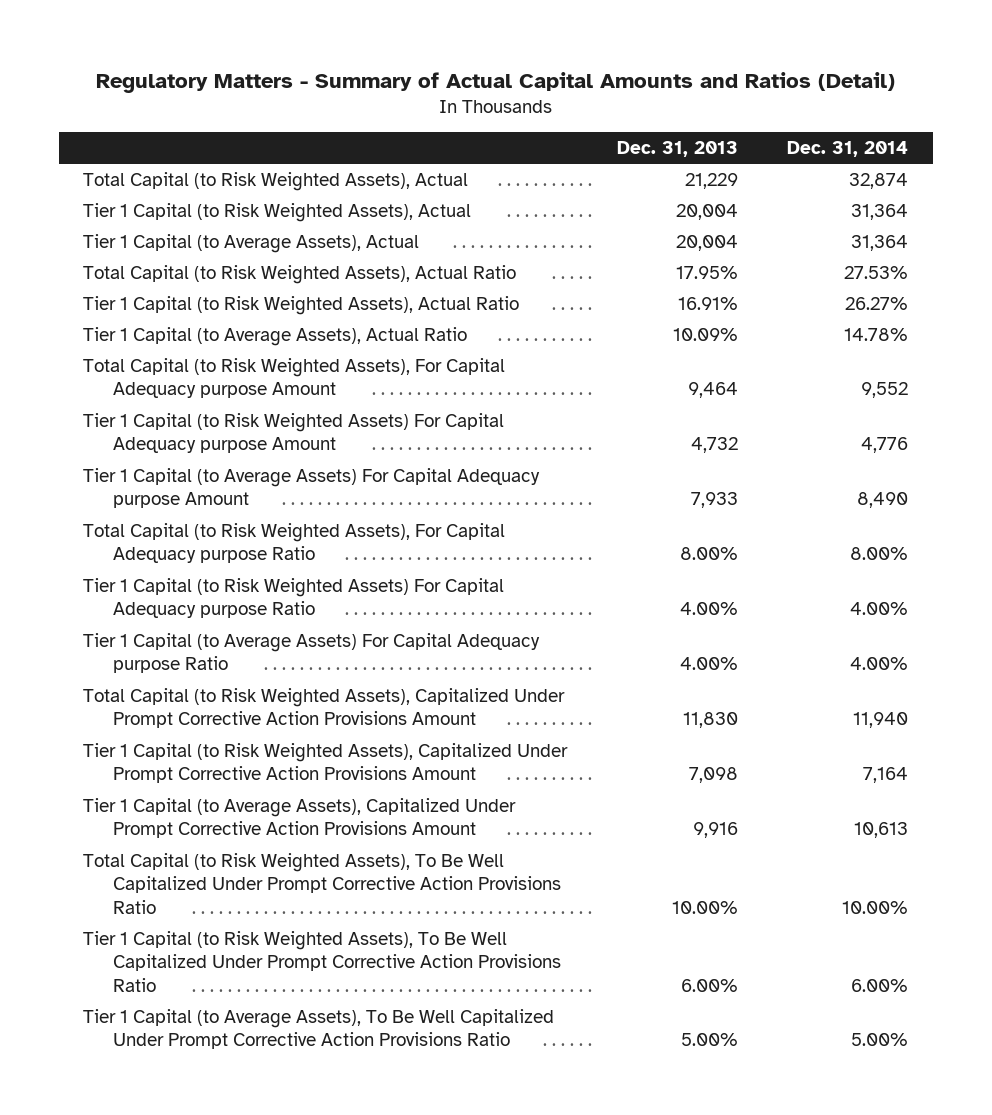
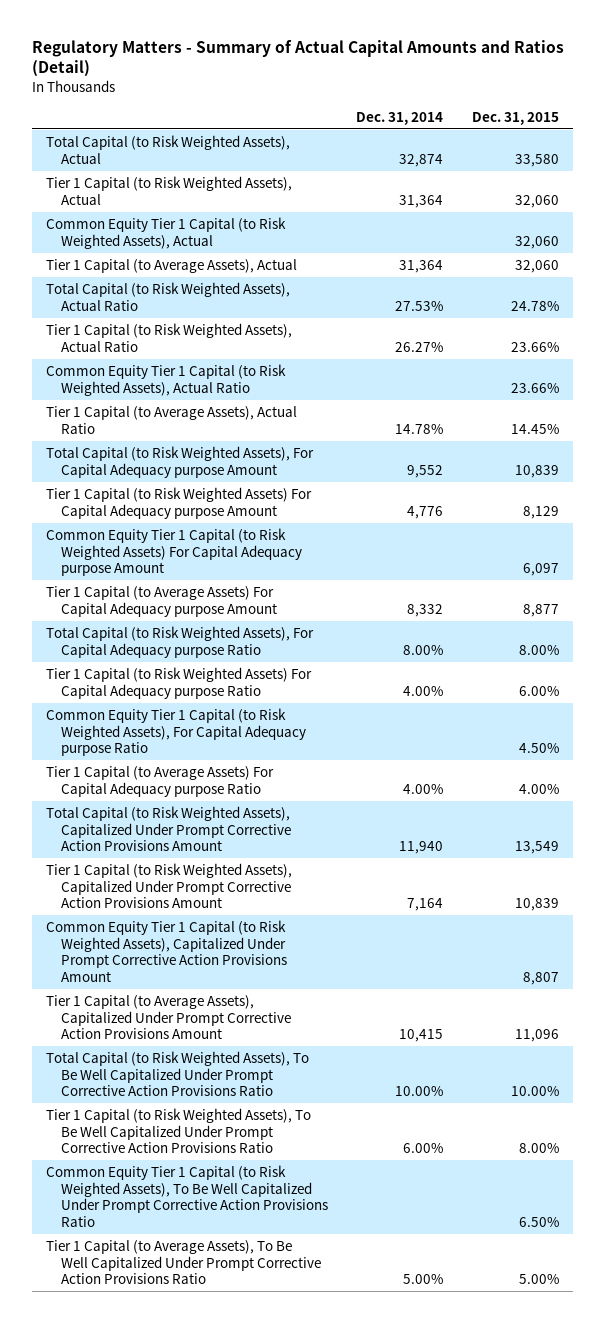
[616,141,738,158] Dec. 31, 2013 -> none
none -> [471,111,559,125] Dec. 31, 2015
none -> [45,216,286,249] Common Equity Tier 1 Capital (to Risk Weighted Assets), Actual
none -> [45,363,286,396] Common Equity Tier 1 Capital (to Risk Weighted Assets), Actual Ratio
none -> [45,527,303,577] Common Equity Tier 1 Capital (to Risk Weighted Assets) For Capital Adequacy purpose Amount
[857,492,909,509] 8,490 -> [407,603,444,617] 8,332
none -> [45,707,307,757] Common Equity Tier 1 Capital (to Risk Weighted Assets), For Capital Adequacy purpose Ratio
none -> [45,919,288,983] Common Equity Tier 1 Capital (to Risk Weighted Assets), Capitalized Under Prompt Corrective Action Provisions Amount
[854,822,909,839] 10,613 -> [399,1029,444,1043] 10,415
none -> [45,1164,329,1228] Common Equity Tier 1 Capital (to Risk Weighted Assets), To Be Well Capitalized Under Prompt Corrective Action Provisions Ratio

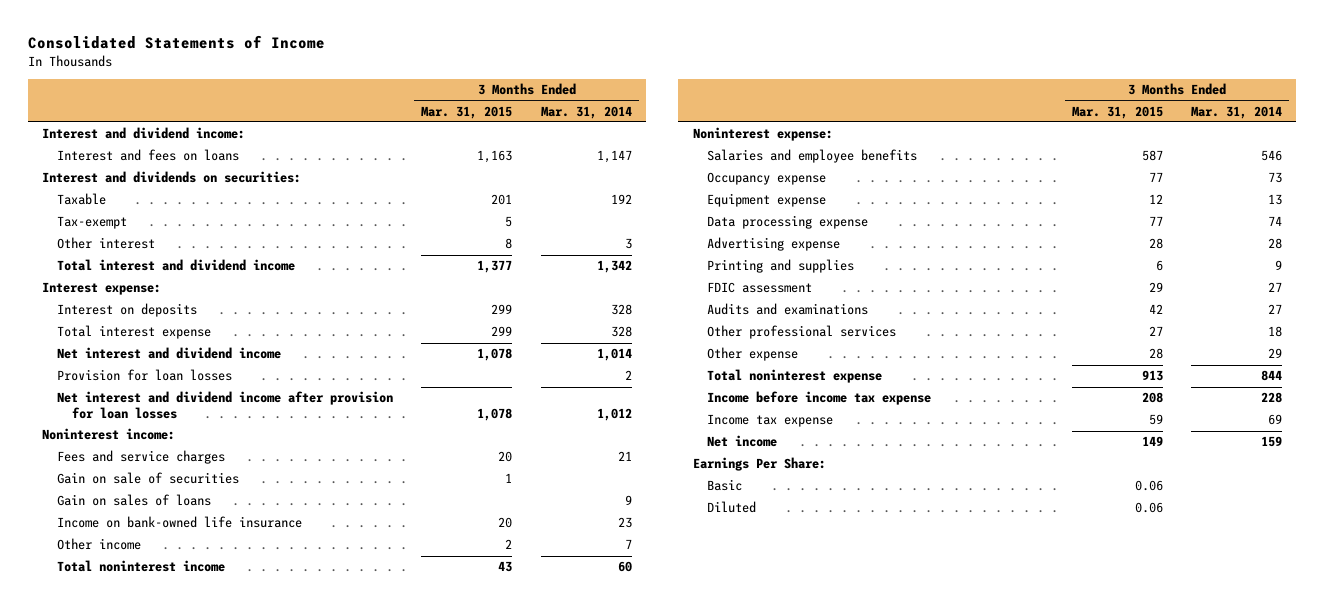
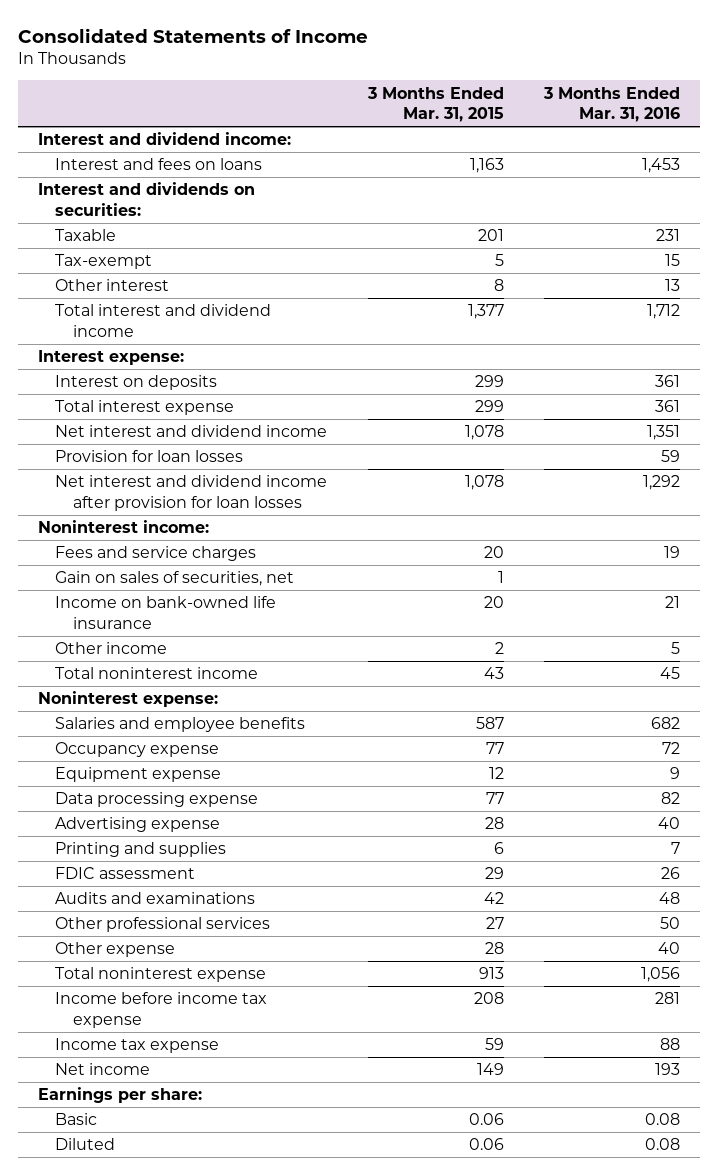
[540,105,632,119] Mar. 31, 2014 -> none
none -> [542,86,680,123] 3 Months Ended Mar. 31, 2016
[56,494,211,507] Gain on sales of loans -> none
[56,472,239,485] Gain on sale of securities -> [55,571,295,587] Gain on sales of securities, net
[692,457,826,472] Earnings Per Share: -> [37,1087,202,1104] Earnings per share:

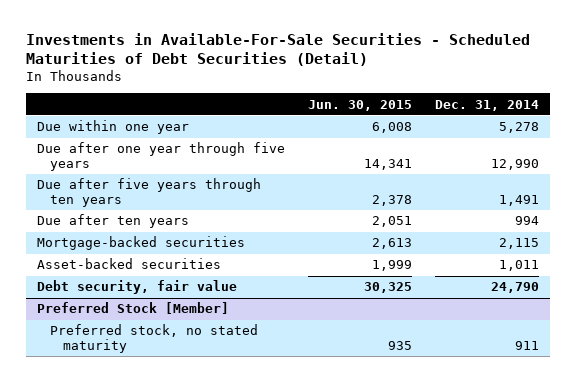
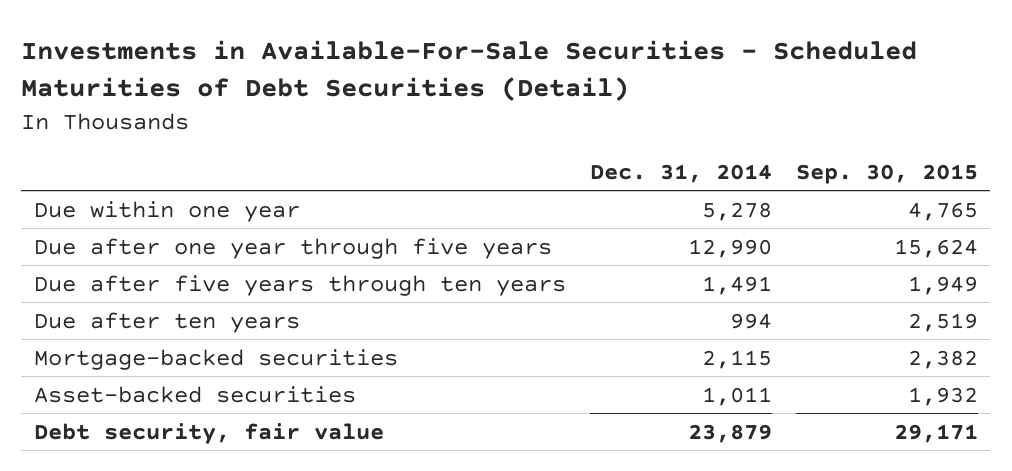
[307,99,412,111] Jun. 30, 2015 -> none
none -> [796,163,979,184] Sep. 30, 2015
[37,302,230,315] Preferred Stock [Member] -> none
[50,324,259,353] Preferred stock, no stated maturity -> none
[490,282,539,294] 24,790 -> [687,423,772,443] 23,879

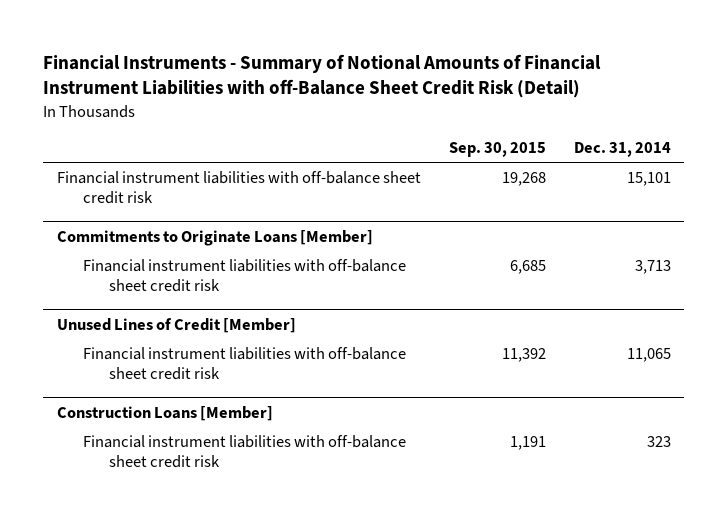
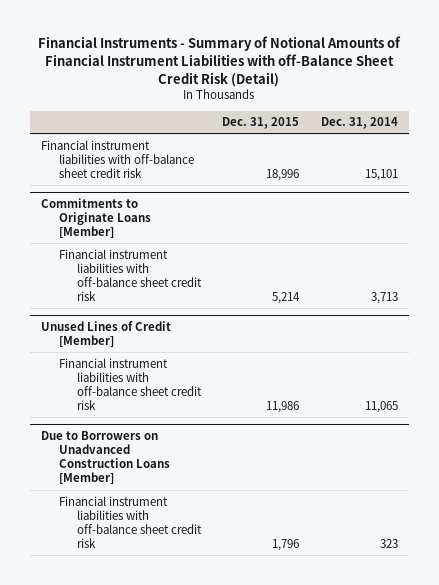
[448,142,546,158] Sep. 30, 2015 -> none
none -> [222,117,300,130] Dec. 31, 2015
[56,405,273,421] Construction Loans [Member] -> [40,430,170,485] Due to Borrowers on Unadvanced Construction Loans [Member]

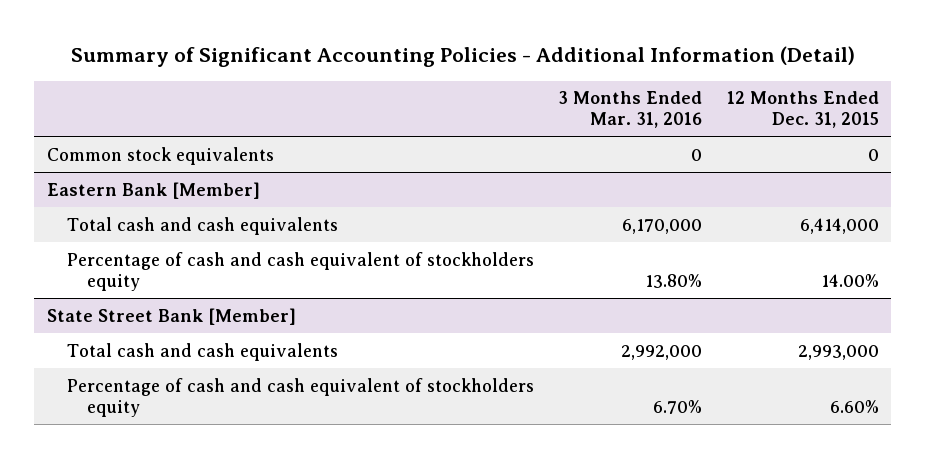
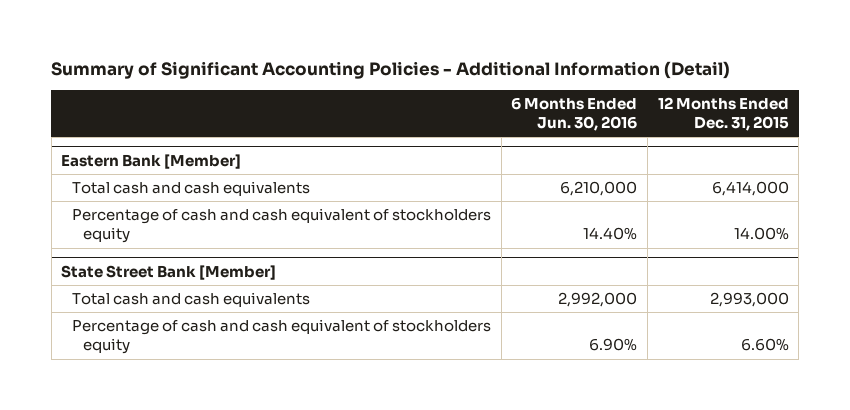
[558,91,703,129] 3 Months Ended Mar. 31, 2016 -> none
none -> [511,96,638,131] 6 Months Ended Jun. 30, 2016
[46,146,274,165] Common stock equivalents -> none

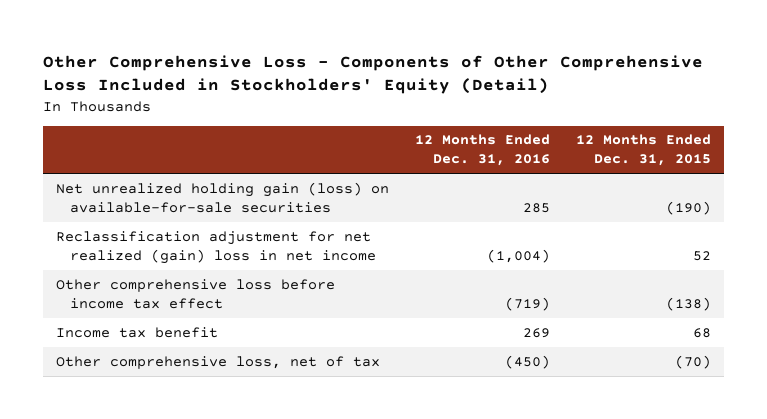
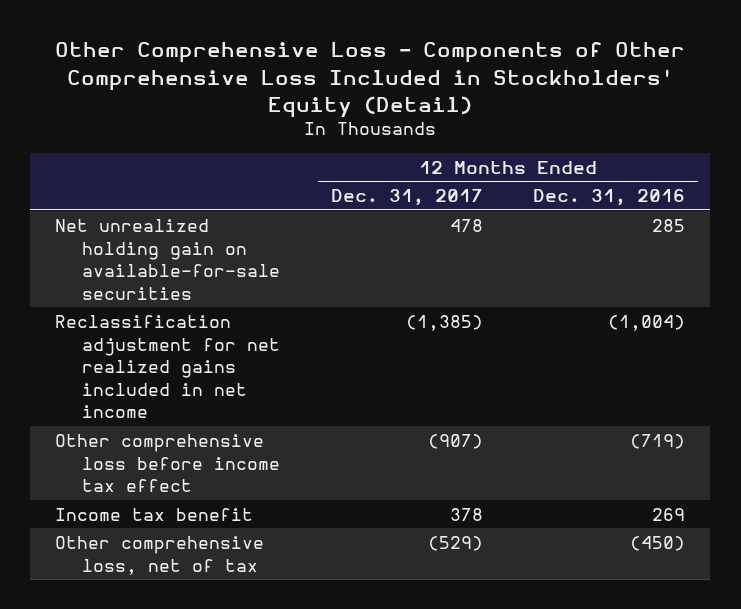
[576,134,712,167] 12 Months Ended Dec. 31, 2015 -> none
none -> [330,189,483,207] Dec. 31, 2017
[56,181,390,213] Net unrealized holding gain (loss) on available-for-sale securities -> [55,218,280,300] Net unrealized holding gain on available-for-sale securities
[56,230,377,264] Reclassification adjustment for net realized (gain) loss in net income -> [55,314,280,419] Reclassification adjustment for net realized gains included in net income

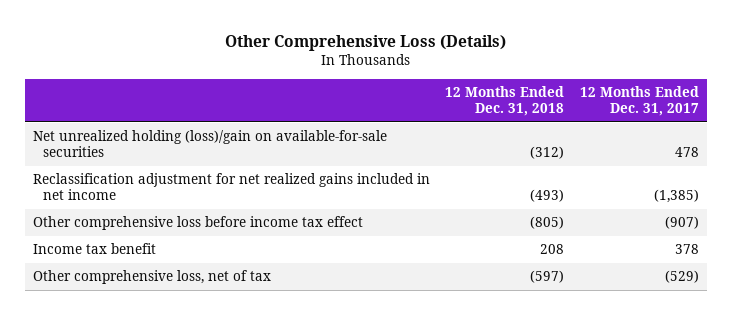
[55,42,686,118] Other Comprehensive Loss - Components of Other Comprehensive Loss Included in Stockholders' Equity (Detail) -> [224,34,506,51] Other Comprehensive Loss (Details)
[533,189,686,207] Dec. 31, 2016 -> none
none -> [445,86,565,117] 12 Months Ended Dec. 31, 2018
[55,218,280,300] Net unrealized holding gain on available-for-sale securities -> [33,130,388,158] Net unrealized holding (loss)/gain on available-for-sale securities

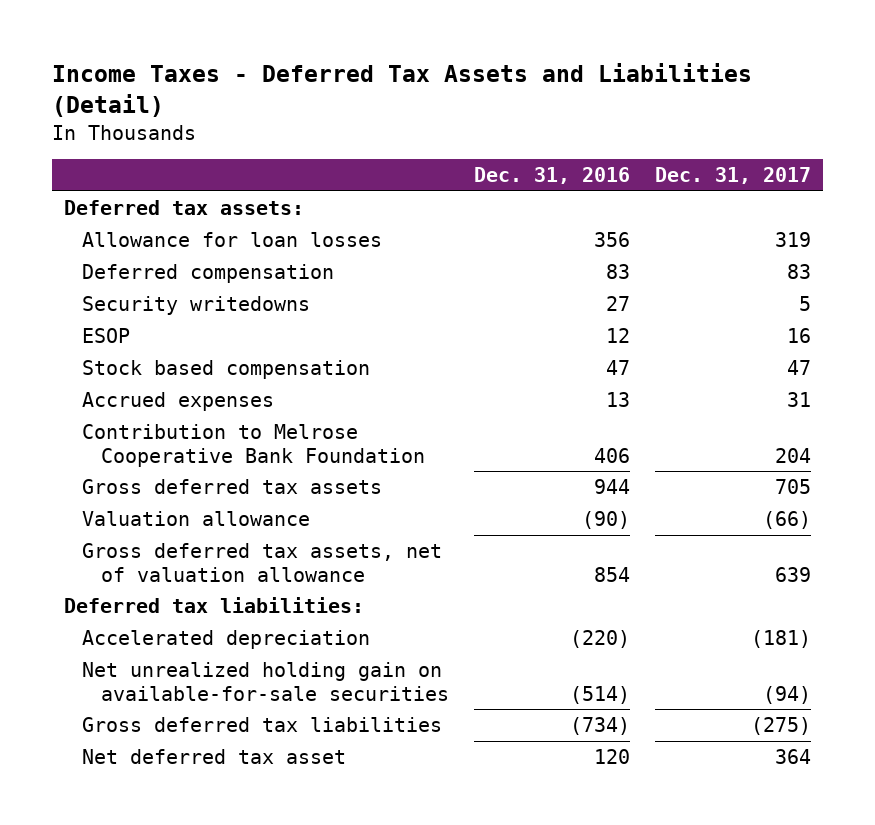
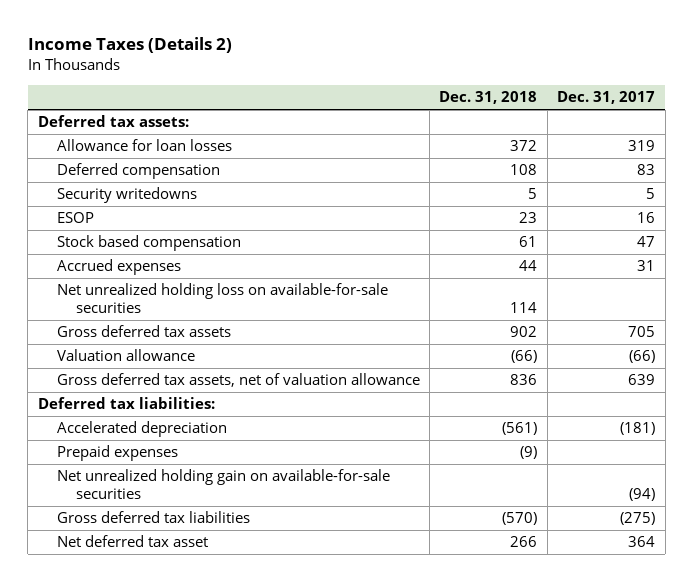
[51,63,752,118] Income Taxes - Deferred Tax Assets and Liabilities (Detail) -> [27,37,232,54] Income Taxes (Details 2)
[473,167,630,185] Dec. 31, 2016 -> none
none -> [439,91,538,105] Dec. 31, 2018
[82,423,425,467] Contribution to Melrose Cooperative Bank Foundation -> none
none -> [56,283,388,313] Net unrealized holding loss on available-for-sale securities
none -> [56,445,178,462] Prepaid expenses

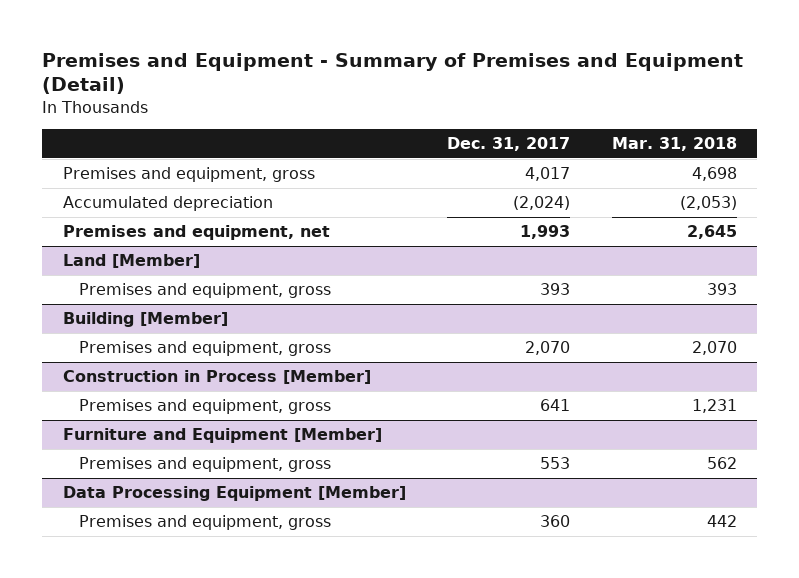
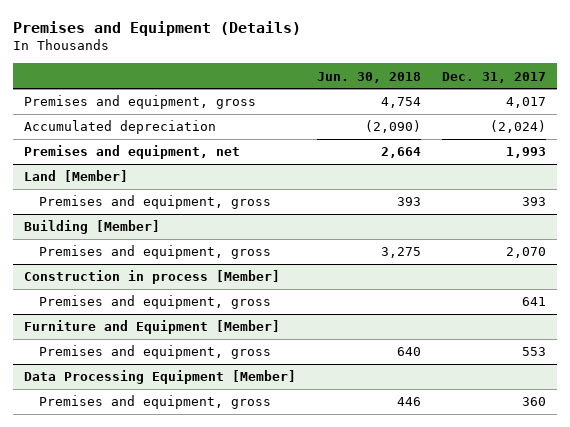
[41,52,743,95] Premises and Equipment - Summary of Premises and Equipment (Detail) -> [12,20,301,36] Premises and Equipment (Details)
[611,137,737,152] Mar. 31, 2018 -> none
none -> [316,71,421,83] Jun. 30, 2018
[62,370,371,385] Construction in Process [Member] -> [23,270,280,285] Construction in process [Member]

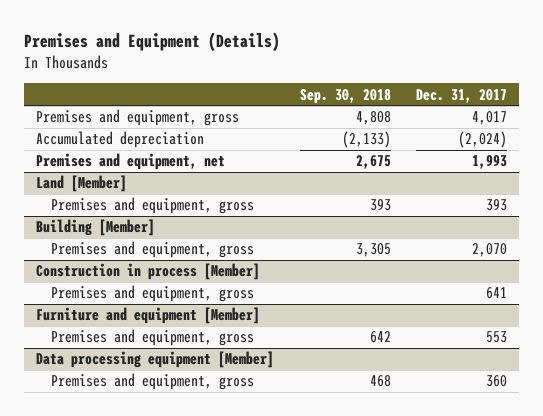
[316,71,421,83] Jun. 30, 2018 -> none
none -> [299,88,391,104] Sep. 30, 2018
[23,320,280,335] Furniture and Equipment [Member] -> [36,307,261,325] Furniture and equipment [Member]
[23,370,296,385] Data Processing Equipment [Member] -> [36,351,275,369] Data processing equipment [Member]

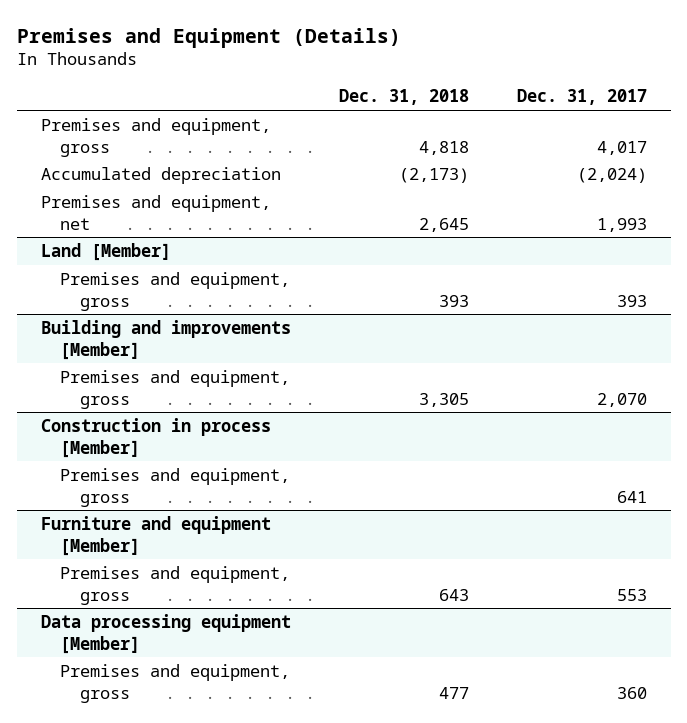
[299,88,391,104] Sep. 30, 2018 -> none
none -> [338,89,469,106] Dec. 31, 2018
[36,219,156,237] Building [Member] -> [40,319,291,360] Building and improvements [Member]

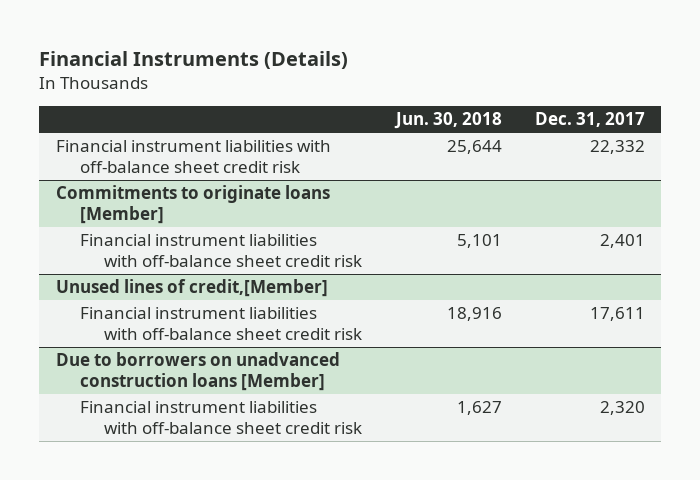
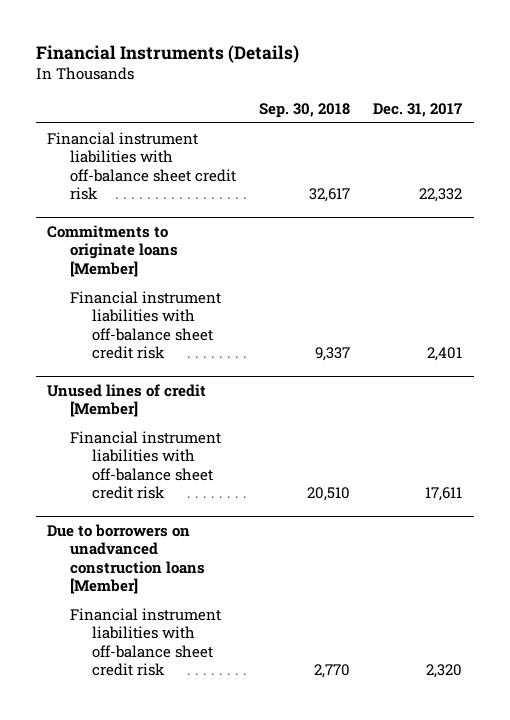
[393,112,502,130] Jun. 30, 2018 -> none
none -> [258,103,350,119] Sep. 30, 2018
[55,279,328,298] Unused lines of credit,[Member] -> [47,383,207,418] Unused lines of credit [Member]

